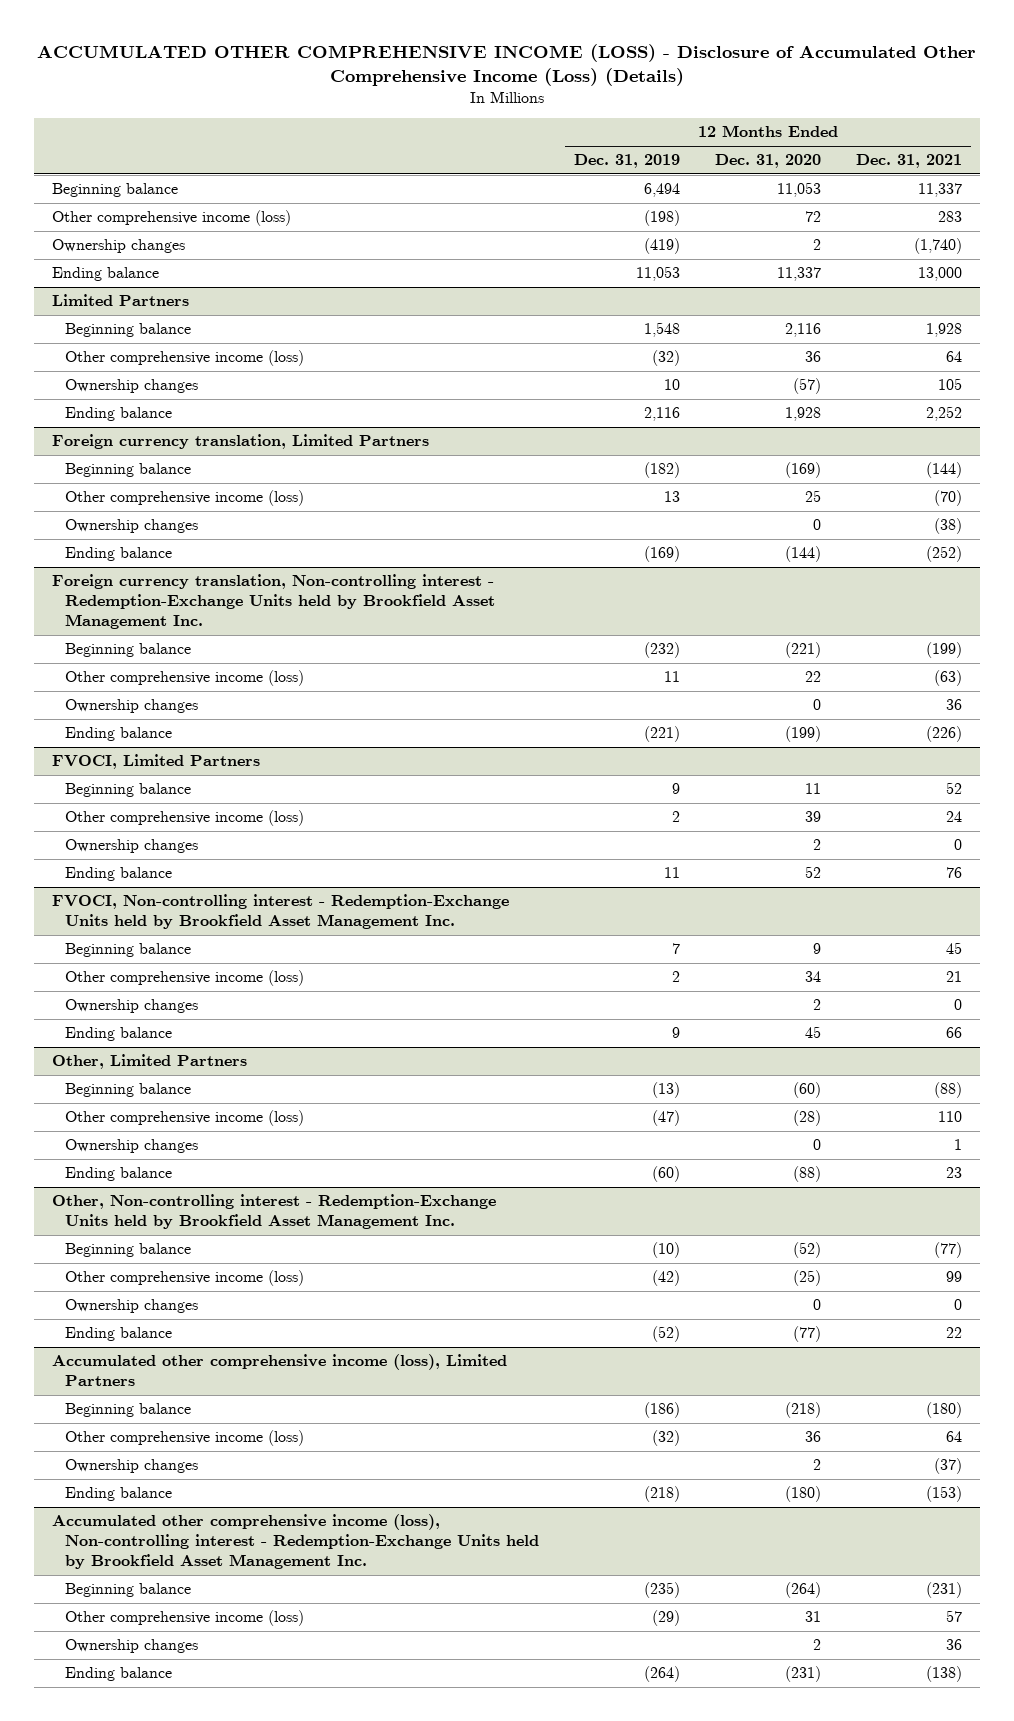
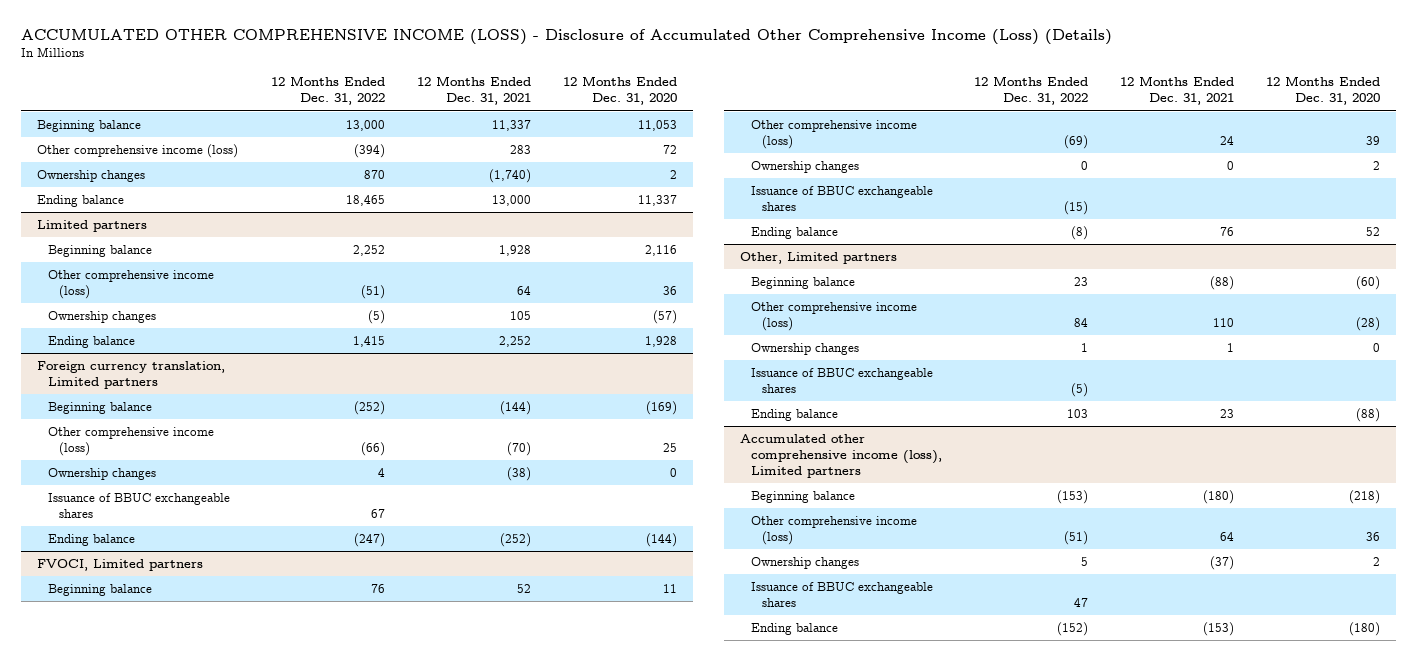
[574,154,681,169] Dec. 31, 2019 -> none
none -> [270,76,385,106] 12 Months Ended Dec. 31, 2022
[51,294,189,307] Limited Partners -> [36,219,147,232] Limited partners
[51,434,429,450] Foreign currency translation, Limited Partners -> [36,360,225,389] Foreign currency translation, Limited partners
none -> [48,492,231,518] Issuance of BBUC exchangeable shares
[51,574,496,630] Foreign currency translation, Non-controlling interest - Redemption-Exchange Units held by Brookfield Asset Management Inc. -> none
[65,643,192,658] Beginning balance -> none
[65,670,305,687] Other comprehensive income (loss) -> none
[65,699,199,714] Ownership changes -> none
[65,727,173,742] Ending balance -> none
[51,754,260,770] FVOCI, Limited Partners -> [36,558,203,571] FVOCI, Limited partners
none -> [751,185,934,211] Issuance of BBUC exchangeable shares
[51,894,509,930] FVOCI, Non-controlling interest - Redemption-Exchange Units held by Brookfield Asset Management Inc. -> none
[65,943,192,958] Beginning balance -> none
[65,970,305,987] Other comprehensive income (loss) -> none
[65,999,199,1014] Ownership changes -> none
[65,1027,173,1042] Ending balance -> none
[51,1054,247,1070] Other, Limited Partners -> [739,251,897,264] Other, Limited partners
none -> [751,367,934,393] Issuance of BBUC exchangeable shares
[51,1194,496,1230] Other, Non-controlling interest - Redemption-Exchange Units held by Brookfield Asset Management Inc. -> none
[65,1243,192,1258] Beginning balance -> none
[65,1270,305,1287] Other comprehensive income (loss) -> none
[65,1299,199,1314] Ownership changes -> none
[65,1327,173,1342] Ending balance -> none
[51,1354,507,1387] Accumulated other comprehensive income (loss), Limited Partners -> [739,433,943,478] Accumulated other comprehensive income (loss), Limited partners
none -> [751,581,934,607] Issuance of BBUC exchangeable shares
[51,1514,540,1570] Accumulated other comprehensive income (loss), Non-controlling interest - Redemption-Exchange Units held by Brookfield Asset Management Inc. -> none
[65,1583,192,1598] Beginning balance -> none
[65,1610,305,1627] Other comprehensive income (loss) -> none
[65,1639,199,1654] Ownership changes -> none
[65,1667,173,1682] Ending balance -> none

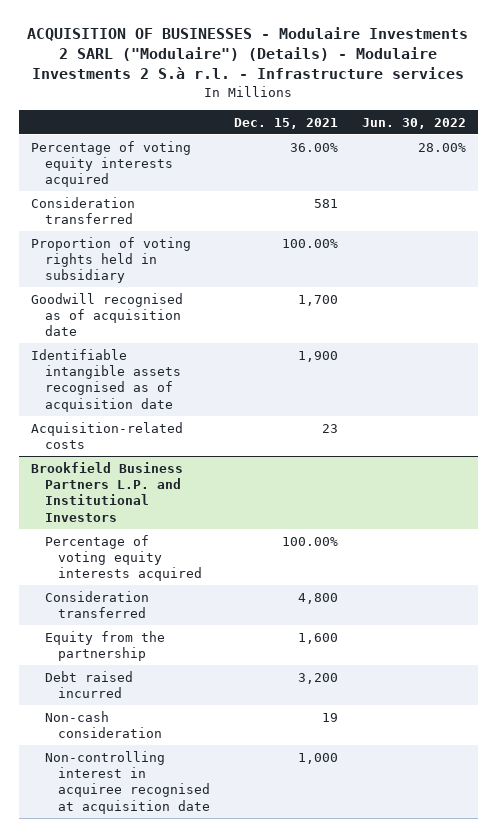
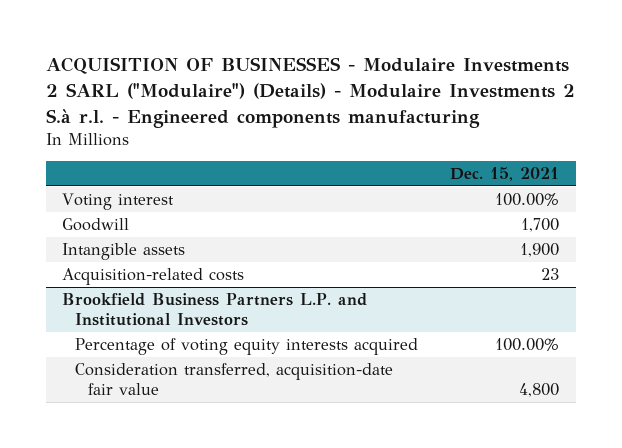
[27,27,469,80] ACQUISITION OF BUSINESSES - Modulaire Investments 2 SARL ("Modulaire") (Details) - Modulaire Investments 2 S.à r.l. - Infrastructure services -> [45,57,575,128] ACQUISITION OF BUSINESSES - Modulaire Investments 2 SARL ("Modulaire") (Details) - Modulaire Investments 2 S.à r.l. - Engineered components manufacturing
[361,117,466,129] Jun. 30, 2022 -> none
[30,140,191,188] Percentage of voting equity interests acquired -> none
[30,196,135,224] Consideration transferred -> none
[30,236,191,284] Proportion of voting rights held in subsidiary -> [62,192,175,210] Voting interest
[30,292,183,337] Goodwill recognised as of acquisition date -> [62,217,130,231] Goodwill
[30,348,181,412] Identifiable intangible assets recognised as of acquisition date -> [62,242,186,260] Intangible assets
[44,630,165,661] Equity from the partnership -> none
[44,670,133,698] Debt raised incurred -> none
[44,710,163,738] Non-cash consideration -> none
[44,750,211,814] Non-controlling interest in acquiree recognised at acquisition date -> none
[44,590,149,618] Consideration transferred -> [74,362,393,396] Consideration transferred, acquisition-date fair value

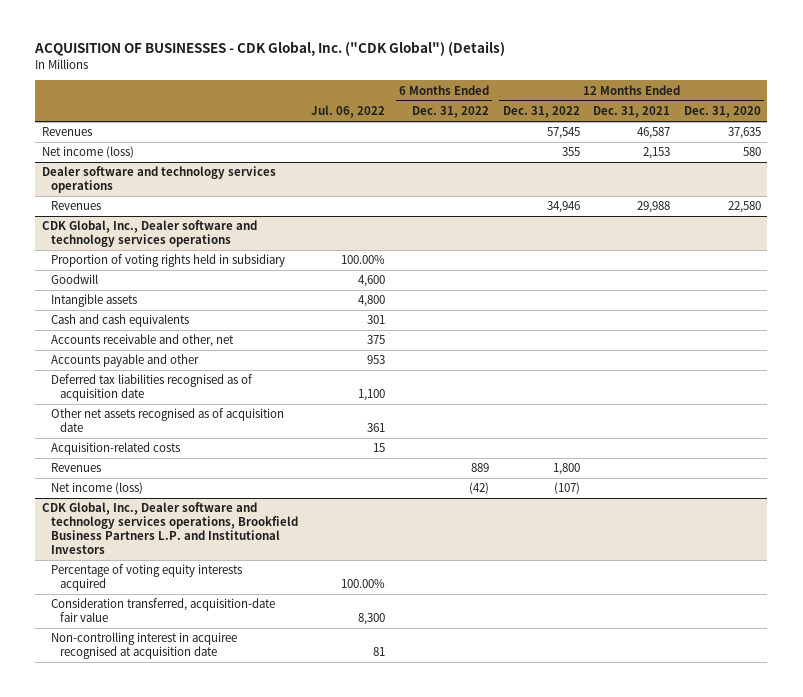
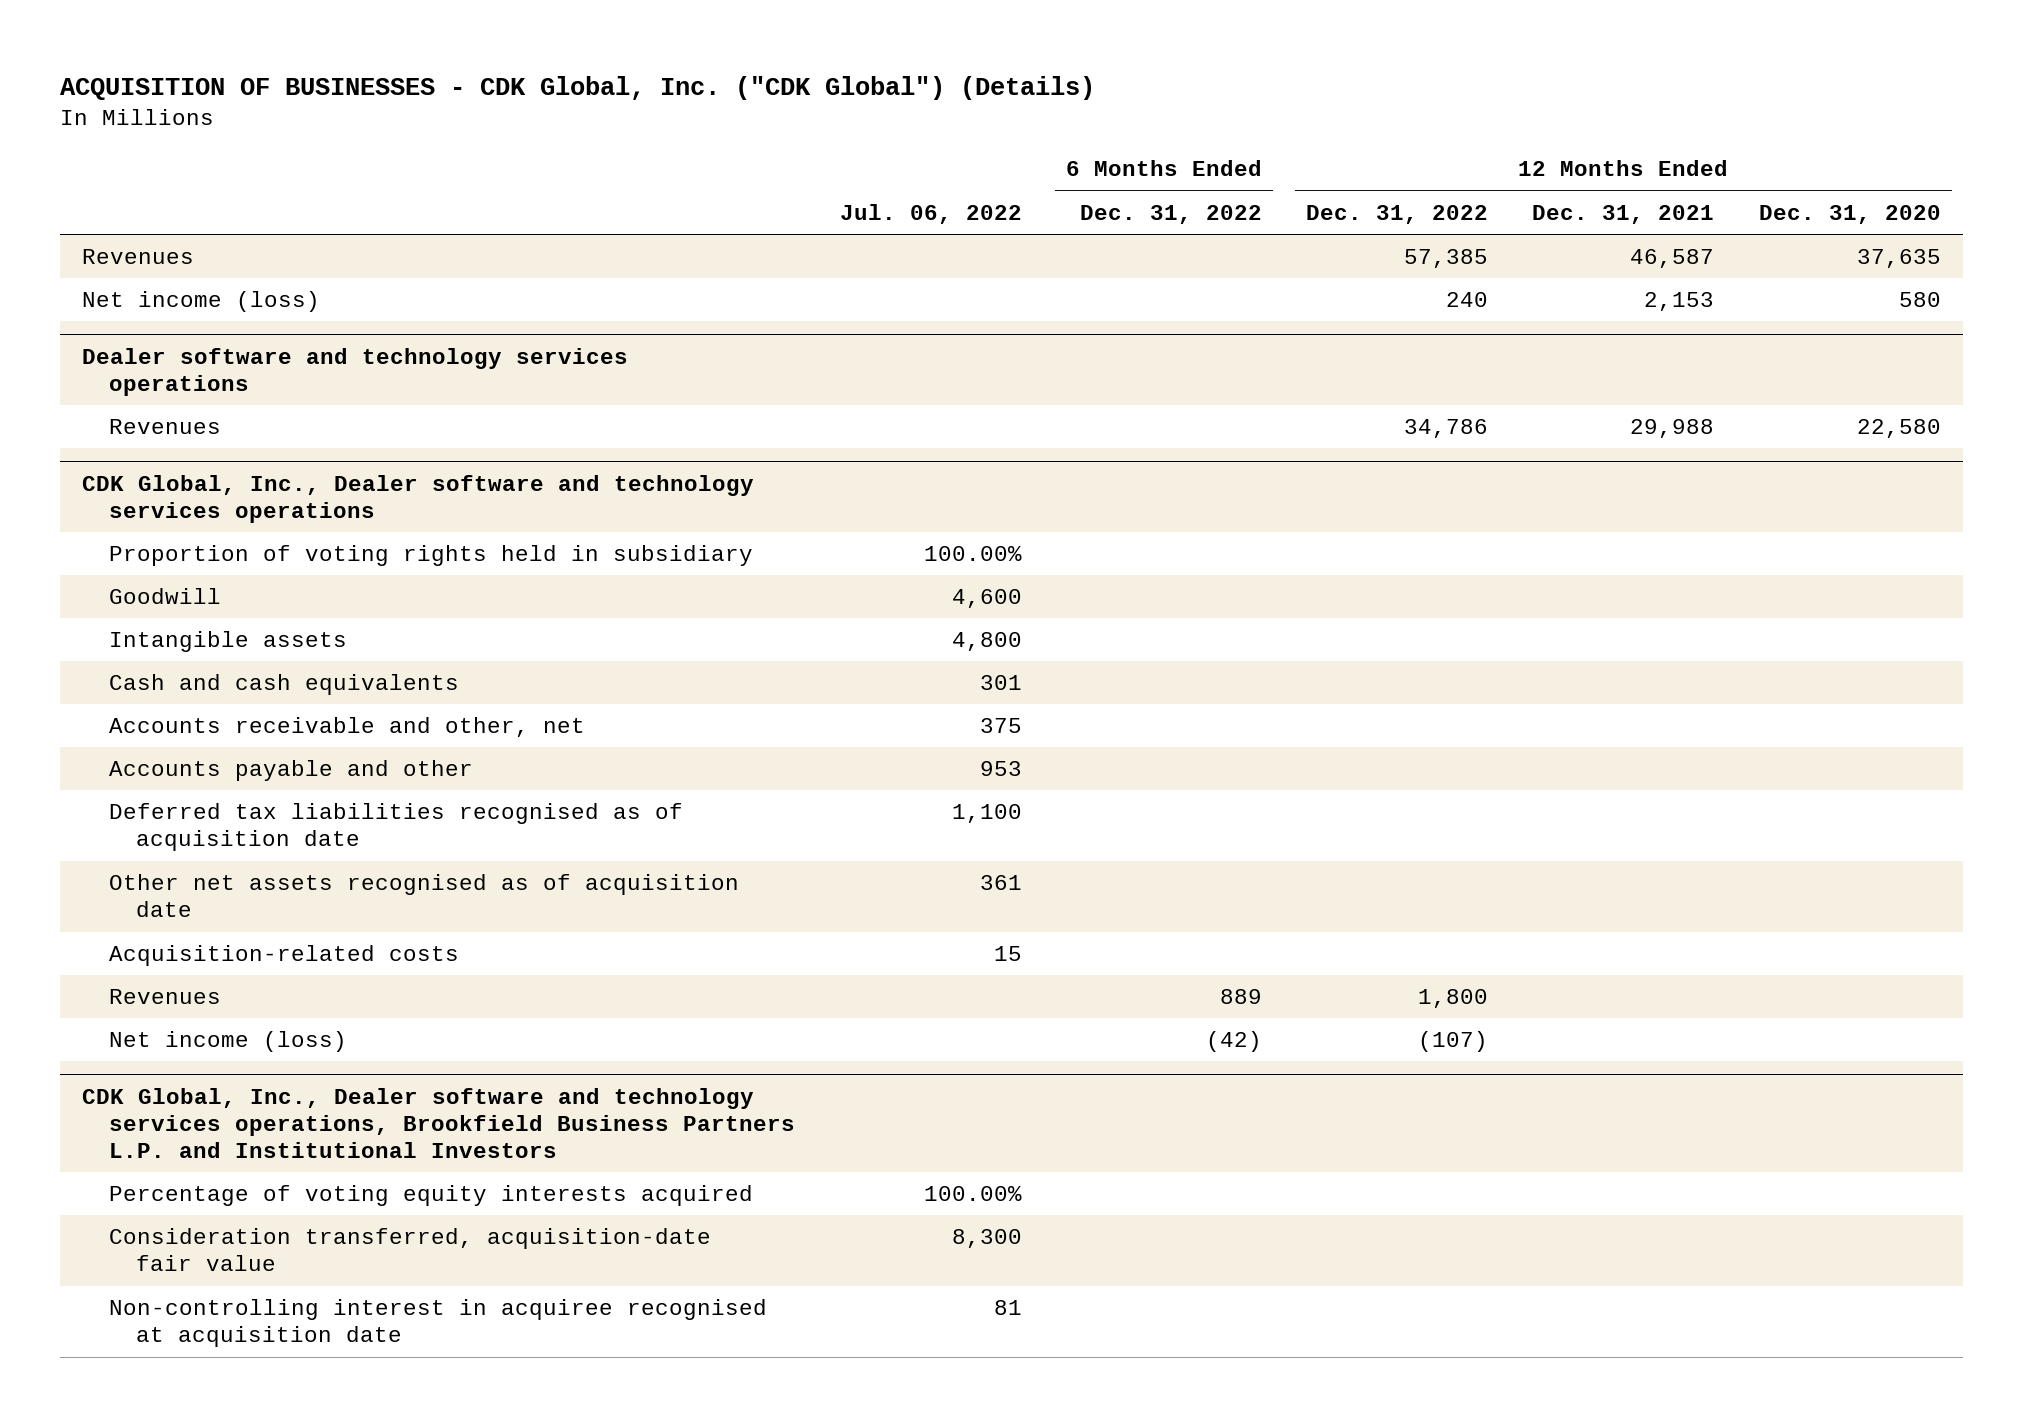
[546,127,580,140] 57,545 -> [1404,249,1489,269] 57,385
[561,147,580,157] 355 -> [1446,292,1489,308] 240
[546,201,580,214] 34,946 -> [1404,419,1489,439] 34,786

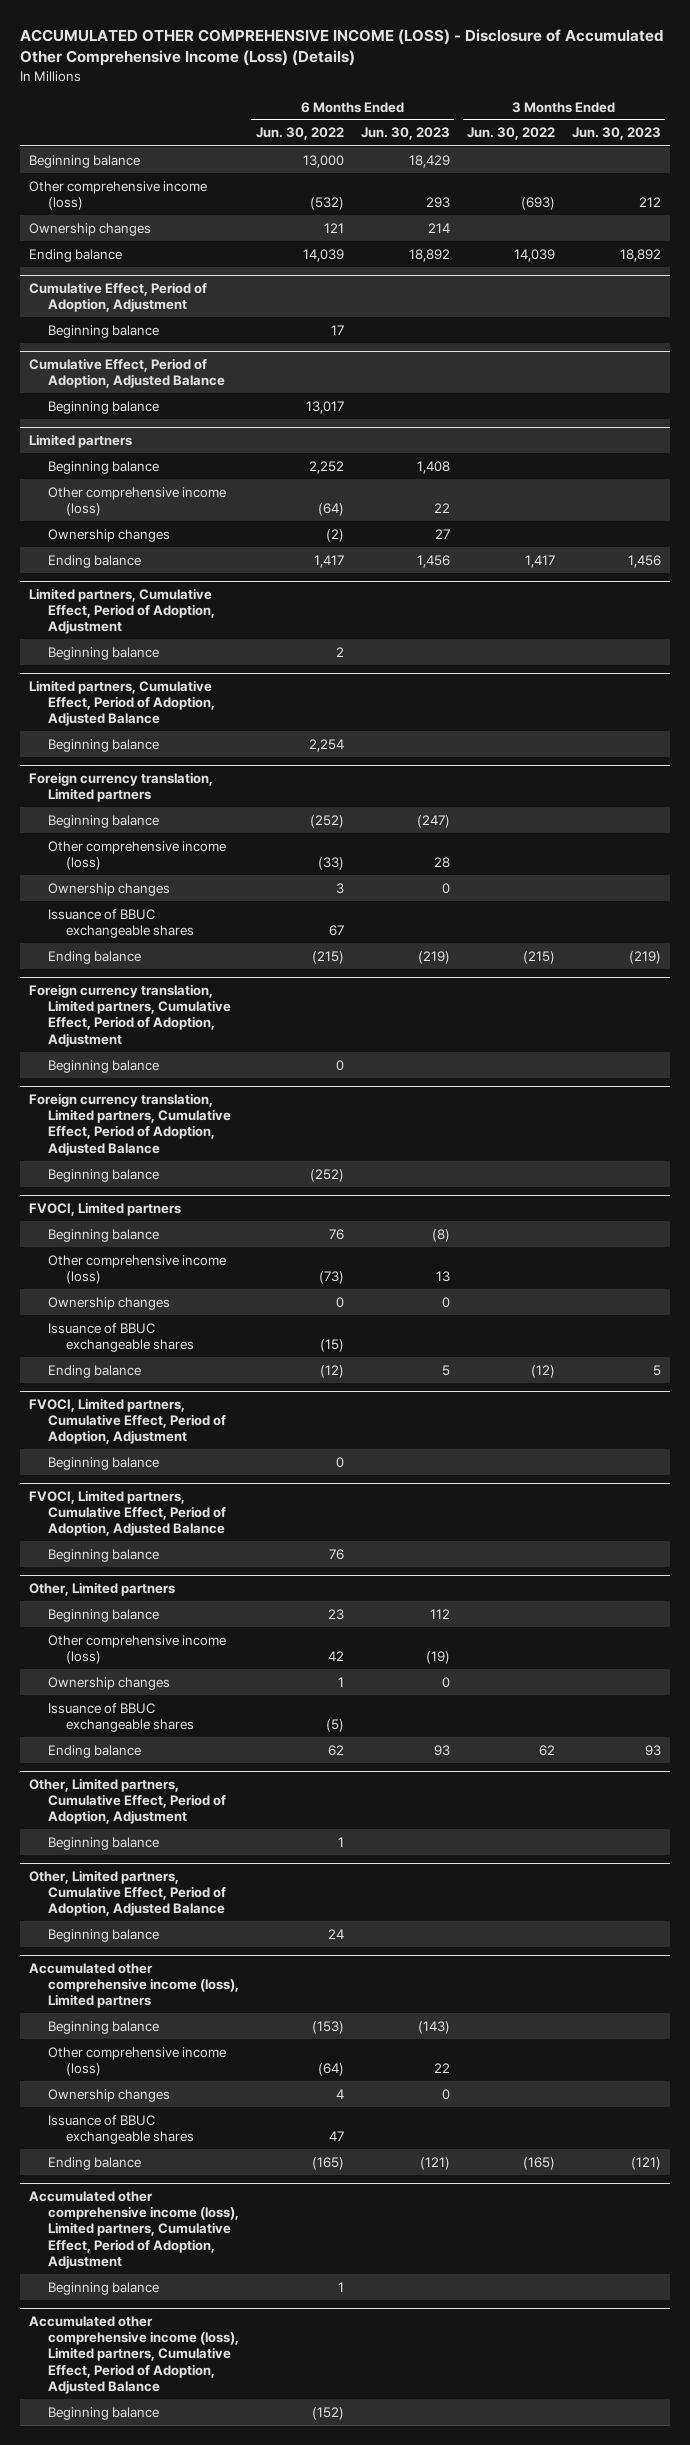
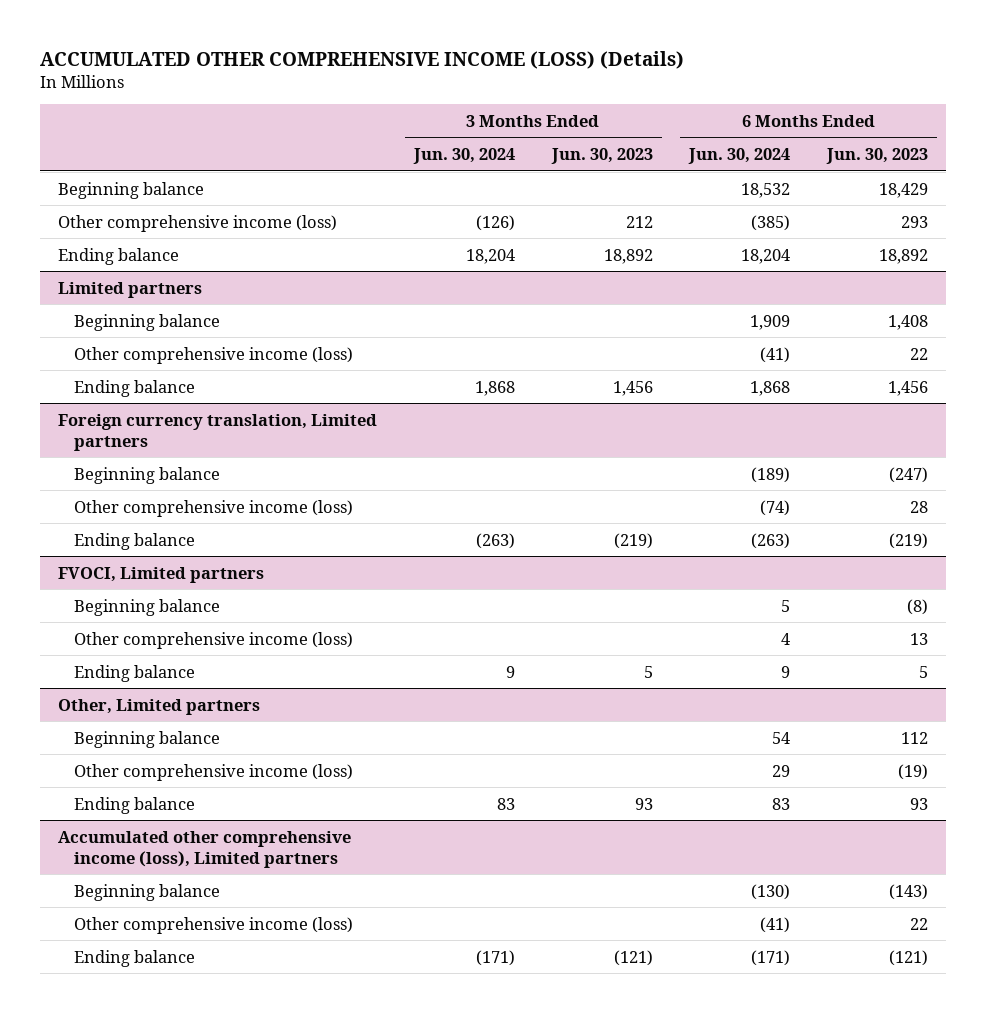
[20,29,664,67] ACCUMULATED OTHER COMPREHENSIVE INCOME (LOSS) - Disclosure of Accumulated Other Comprehensive Income (Loss) (Details) -> [39,50,684,69] ACCUMULATED OTHER COMPREHENSIVE INCOME (LOSS) (Details)
[255,127,344,141] Jun. 30, 2022 -> none
[466,127,555,141] Jun. 30, 2022 -> none
none -> [412,147,515,164] Jun. 30, 2024
none -> [688,147,791,164] Jun. 30, 2024
[28,222,151,236] Ownership changes -> none
[28,281,207,313] Cumulative Effect, Period of Adoption, Adjustment -> none
[47,324,159,338] Beginning balance -> none
[28,357,225,389] Cumulative Effect, Period of Adoption, Adjusted Balance -> none
[47,400,159,414] Beginning balance -> none
[47,528,170,542] Ownership changes -> none
[28,587,215,635] Limited partners, Cumulative Effect, Period of Adoption, Adjustment -> none
[47,646,159,660] Beginning balance -> none
[28,679,215,727] Limited partners, Cumulative Effect, Period of Adoption, Adjusted Balance -> none
[47,738,159,752] Beginning balance -> none
[47,882,170,896] Ownership changes -> none
[47,908,195,938] Issuance of BBUC exchangeable shares -> none
[28,983,231,1047] Foreign currency translation, Limited partners, Cumulative Effect, Period of Adoption, Adjustment -> none
[47,1059,159,1073] Beginning balance -> none
[28,1092,231,1156] Foreign currency translation, Limited partners, Cumulative Effect, Period of Adoption, Adjusted Balance -> none
[47,1168,159,1182] Beginning balance -> none
[47,1296,170,1310] Ownership changes -> none
[47,1322,195,1352] Issuance of BBUC exchangeable shares -> none
[28,1397,226,1445] FVOCI, Limited partners, Cumulative Effect, Period of Adoption, Adjustment -> none
[47,1456,159,1470] Beginning balance -> none
[28,1489,226,1537] FVOCI, Limited partners, Cumulative Effect, Period of Adoption, Adjusted Balance -> none
[47,1548,159,1562] Beginning balance -> none
[47,1676,170,1690] Ownership changes -> none
[47,1702,195,1732] Issuance of BBUC exchangeable shares -> none
[28,1777,226,1825] Other, Limited partners, Cumulative Effect, Period of Adoption, Adjustment -> none
[47,1836,159,1850] Beginning balance -> none
[28,1869,226,1917] Other, Limited partners, Cumulative Effect, Period of Adoption, Adjusted Balance -> none
[47,1928,159,1942] Beginning balance -> none
[47,2088,170,2102] Ownership changes -> none
[47,2114,195,2144] Issuance of BBUC exchangeable shares -> none
[28,2190,239,2269] Accumulated other comprehensive income (loss), Limited partners, Cumulative Effect, Period of Adoption, Adjustment -> none
[47,2281,159,2295] Beginning balance -> none
[28,2315,239,2394] Accumulated other comprehensive income (loss), Limited partners, Cumulative Effect, Period of Adoption, Adjusted Balance -> none
[47,2406,159,2420] Beginning balance -> none

